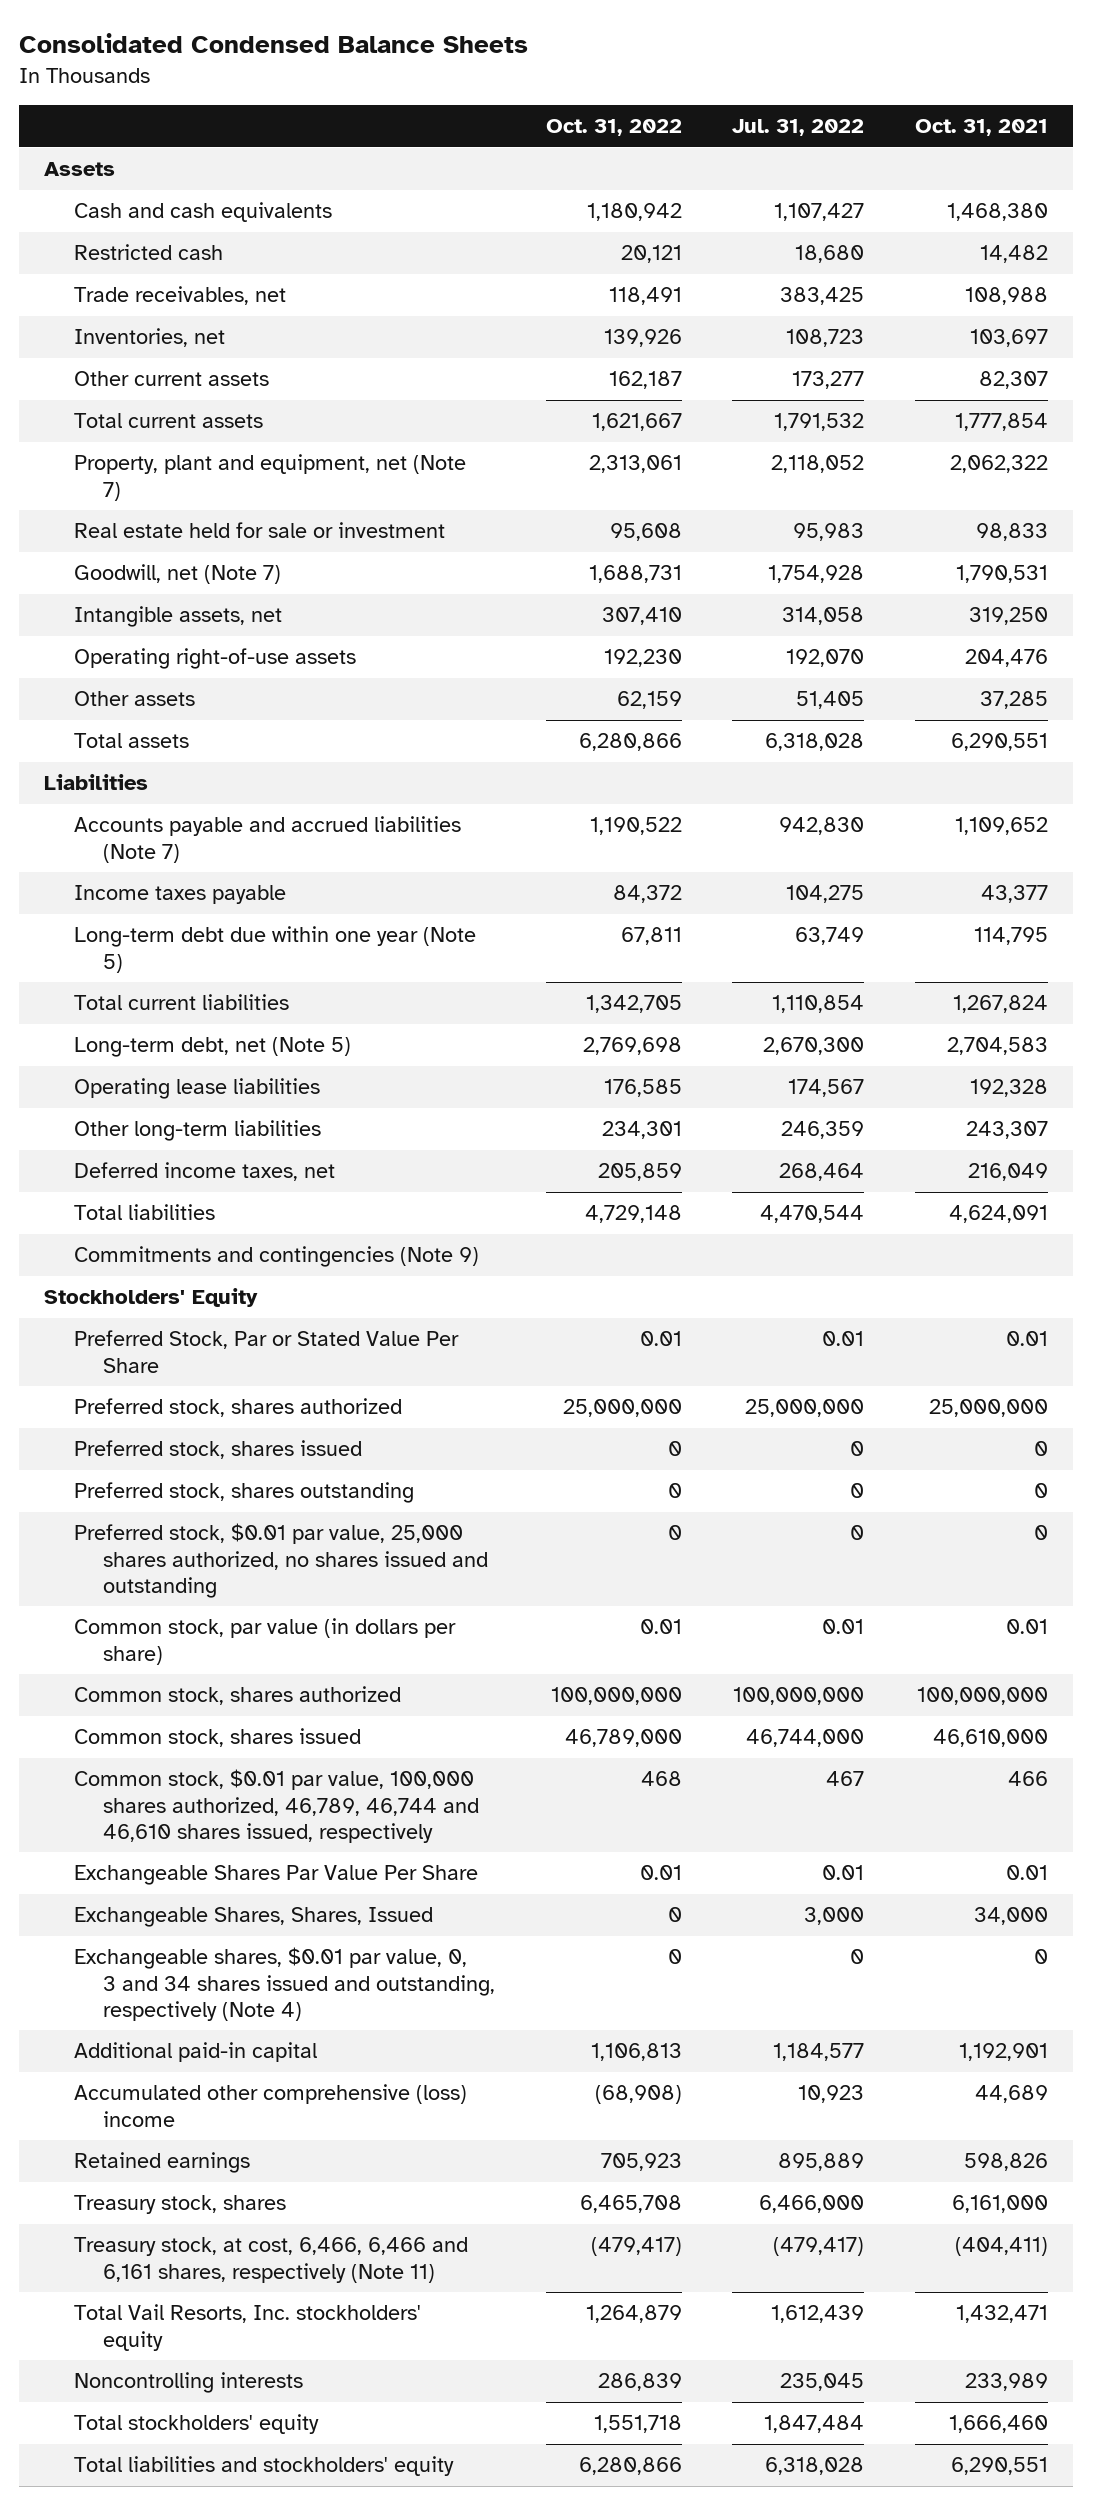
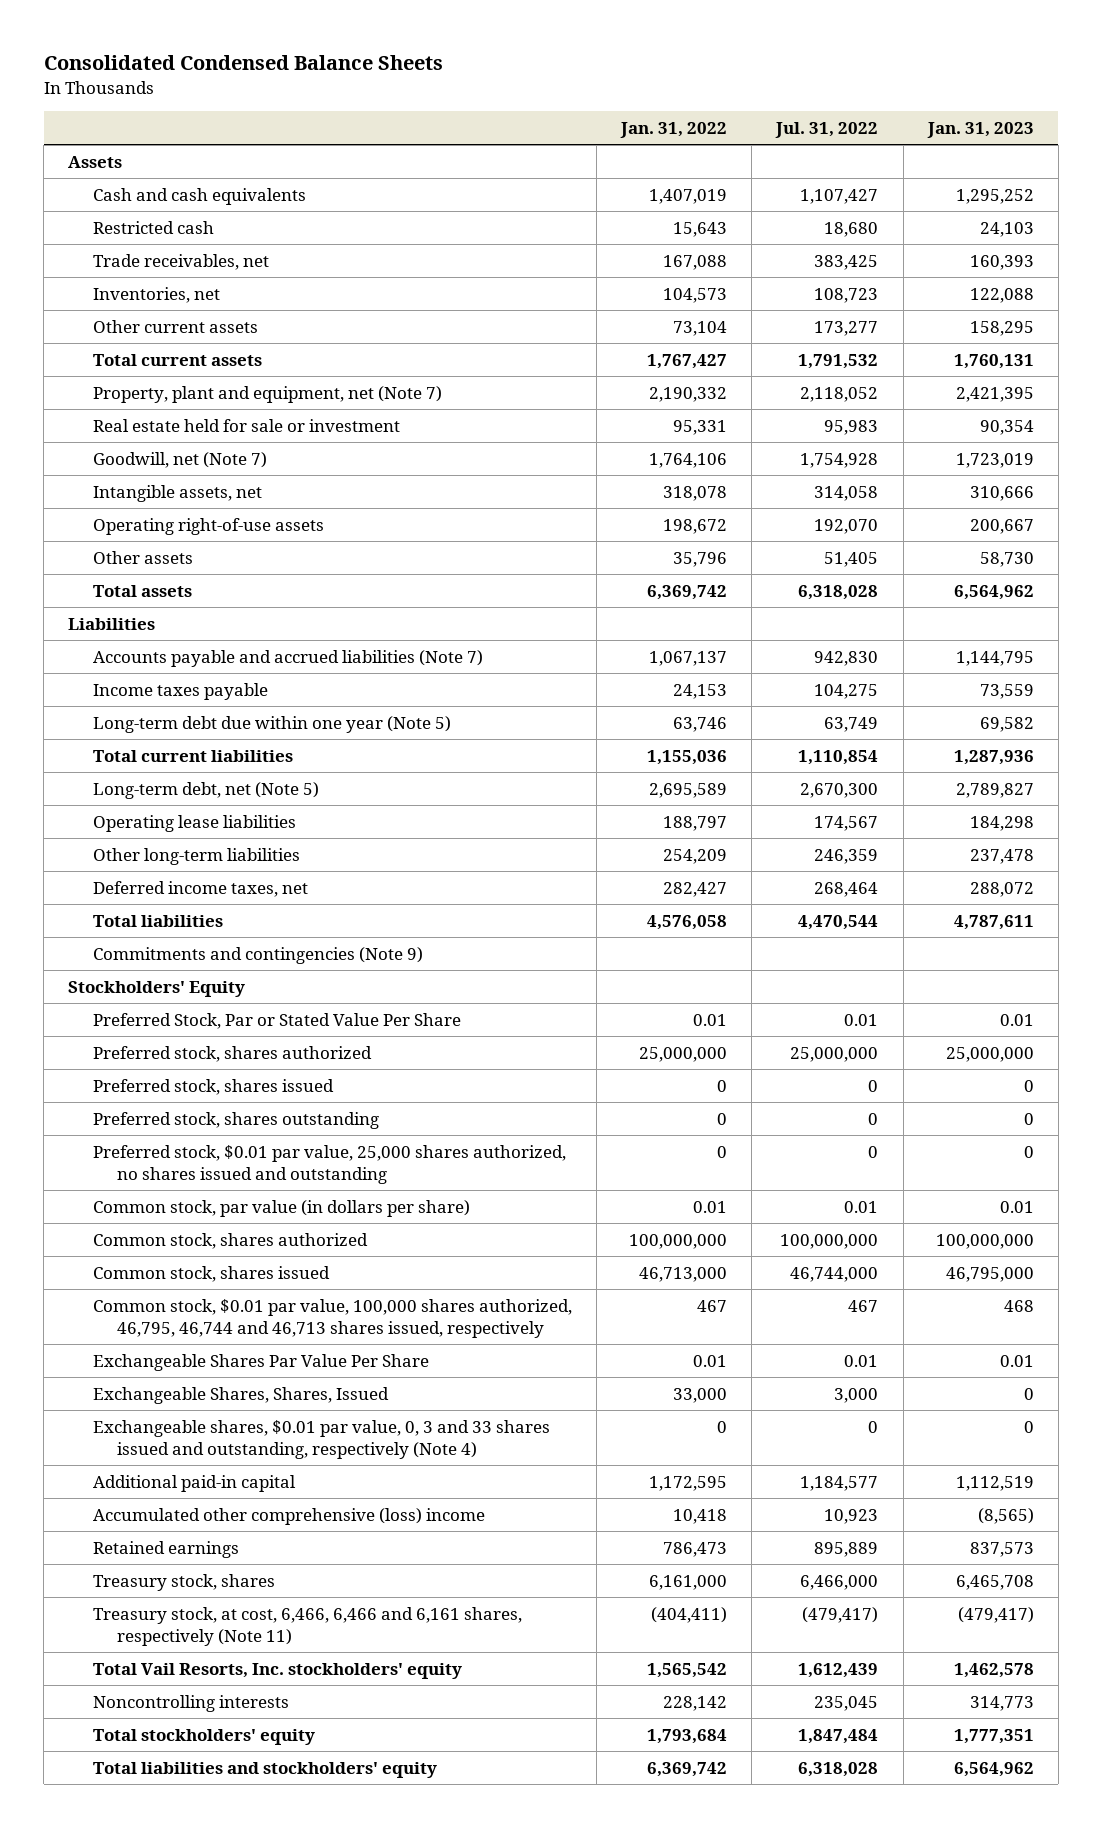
[545,119,682,137] Oct. 31, 2022 -> none
[915,119,1049,137] Oct. 31, 2021 -> none
none -> [619,121,727,138] Jan. 31, 2022
none -> [926,121,1034,138] Jan. 31, 2023
[73,1769,480,1843] Common stock, $0.01 par value, 100,000 shares authorized, 46,789, 46,744 and 46,610 shares issued, respectively -> [92,1298,572,1338] Common stock, $0.01 par value, 100,000 shares authorized, 46,795, 46,744 and 46,713 shares issued, respectively
[73,1947,496,2021] Exchangeable shares, $0.01 par value, 0, 3 and 34 shares issued and outstanding, respectively (Note 4) -> [92,1419,550,1459] Exchangeable shares, $0.01 par value, 0, 3 and 33 shares issued and outstanding, respectively (Note 4)

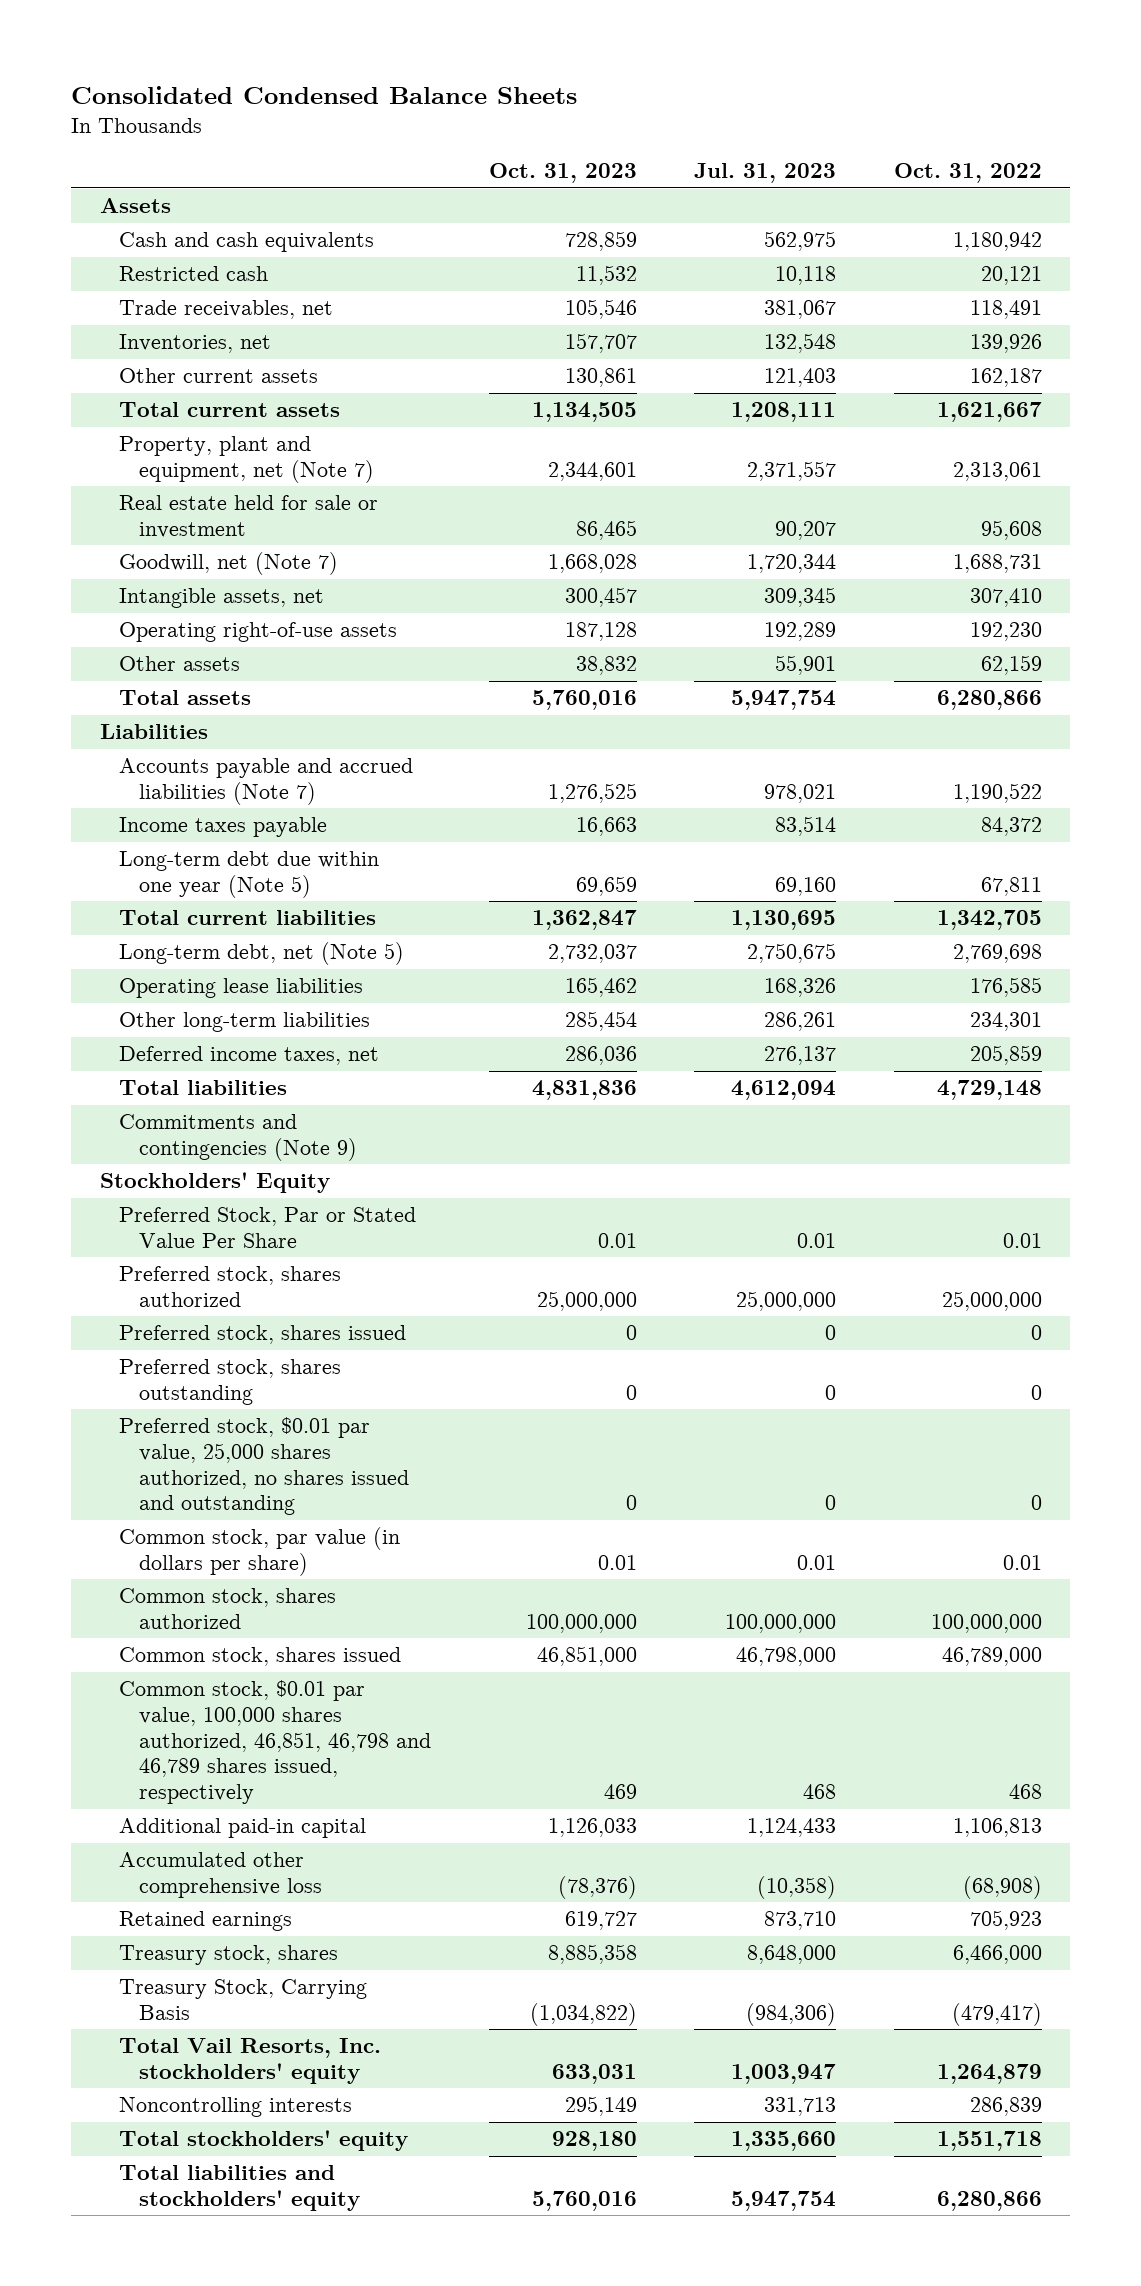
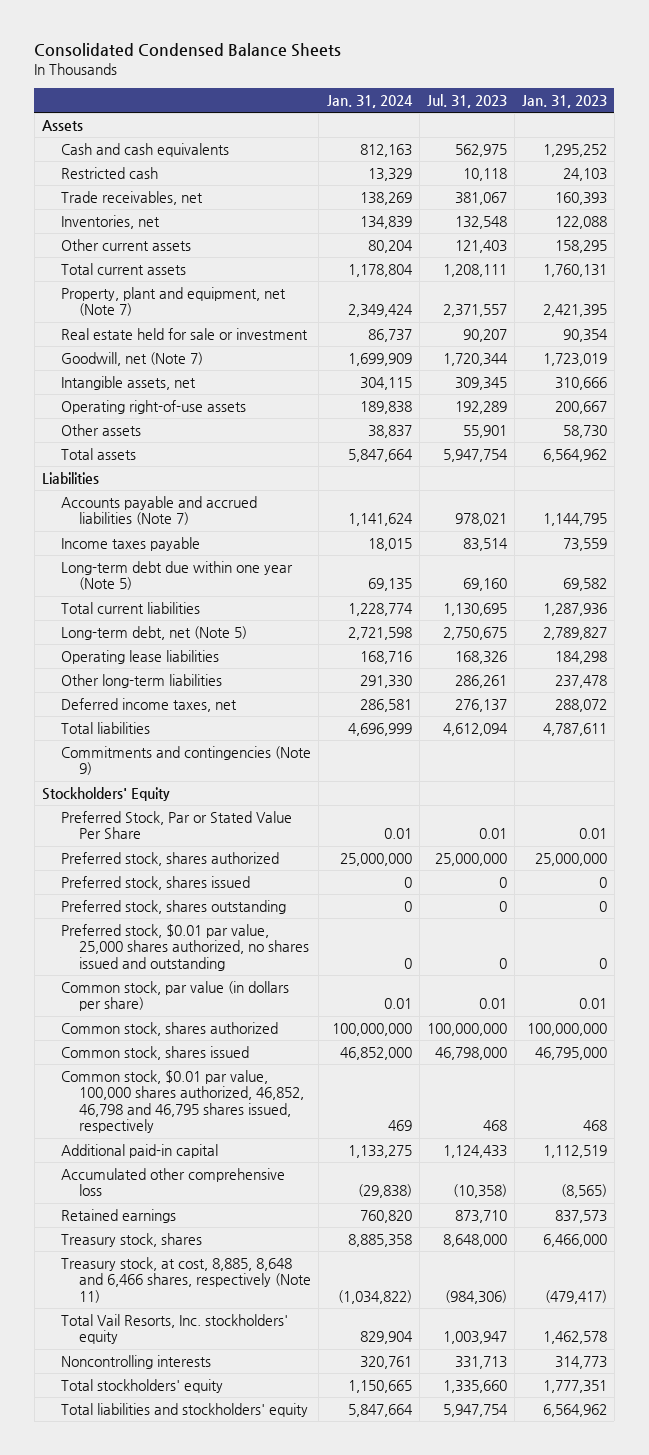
[488,163,637,184] Oct. 31, 2023 -> none
[893,163,1042,184] Oct. 31, 2022 -> none
none -> [326,94,413,108] Jan. 31, 2024
none -> [521,94,607,108] Jan. 31, 2023
[119,1680,432,1805] Common stock, $0.01 par value, 100,000 shares authorized, 46,851, 46,798 and 46,789 shares issued, respectively -> [60,1070,305,1134] Common stock, $0.01 par value, 100,000 shares authorized, 46,852, 46,798 and 46,795 shares issued, respectively
[119,1979,368,2020] Treasury Stock, Carrying Basis -> [60,1257,312,1303] Treasury stock, at cost, 8,885, 8,648 and 6,466 shares, respectively (Note 11)

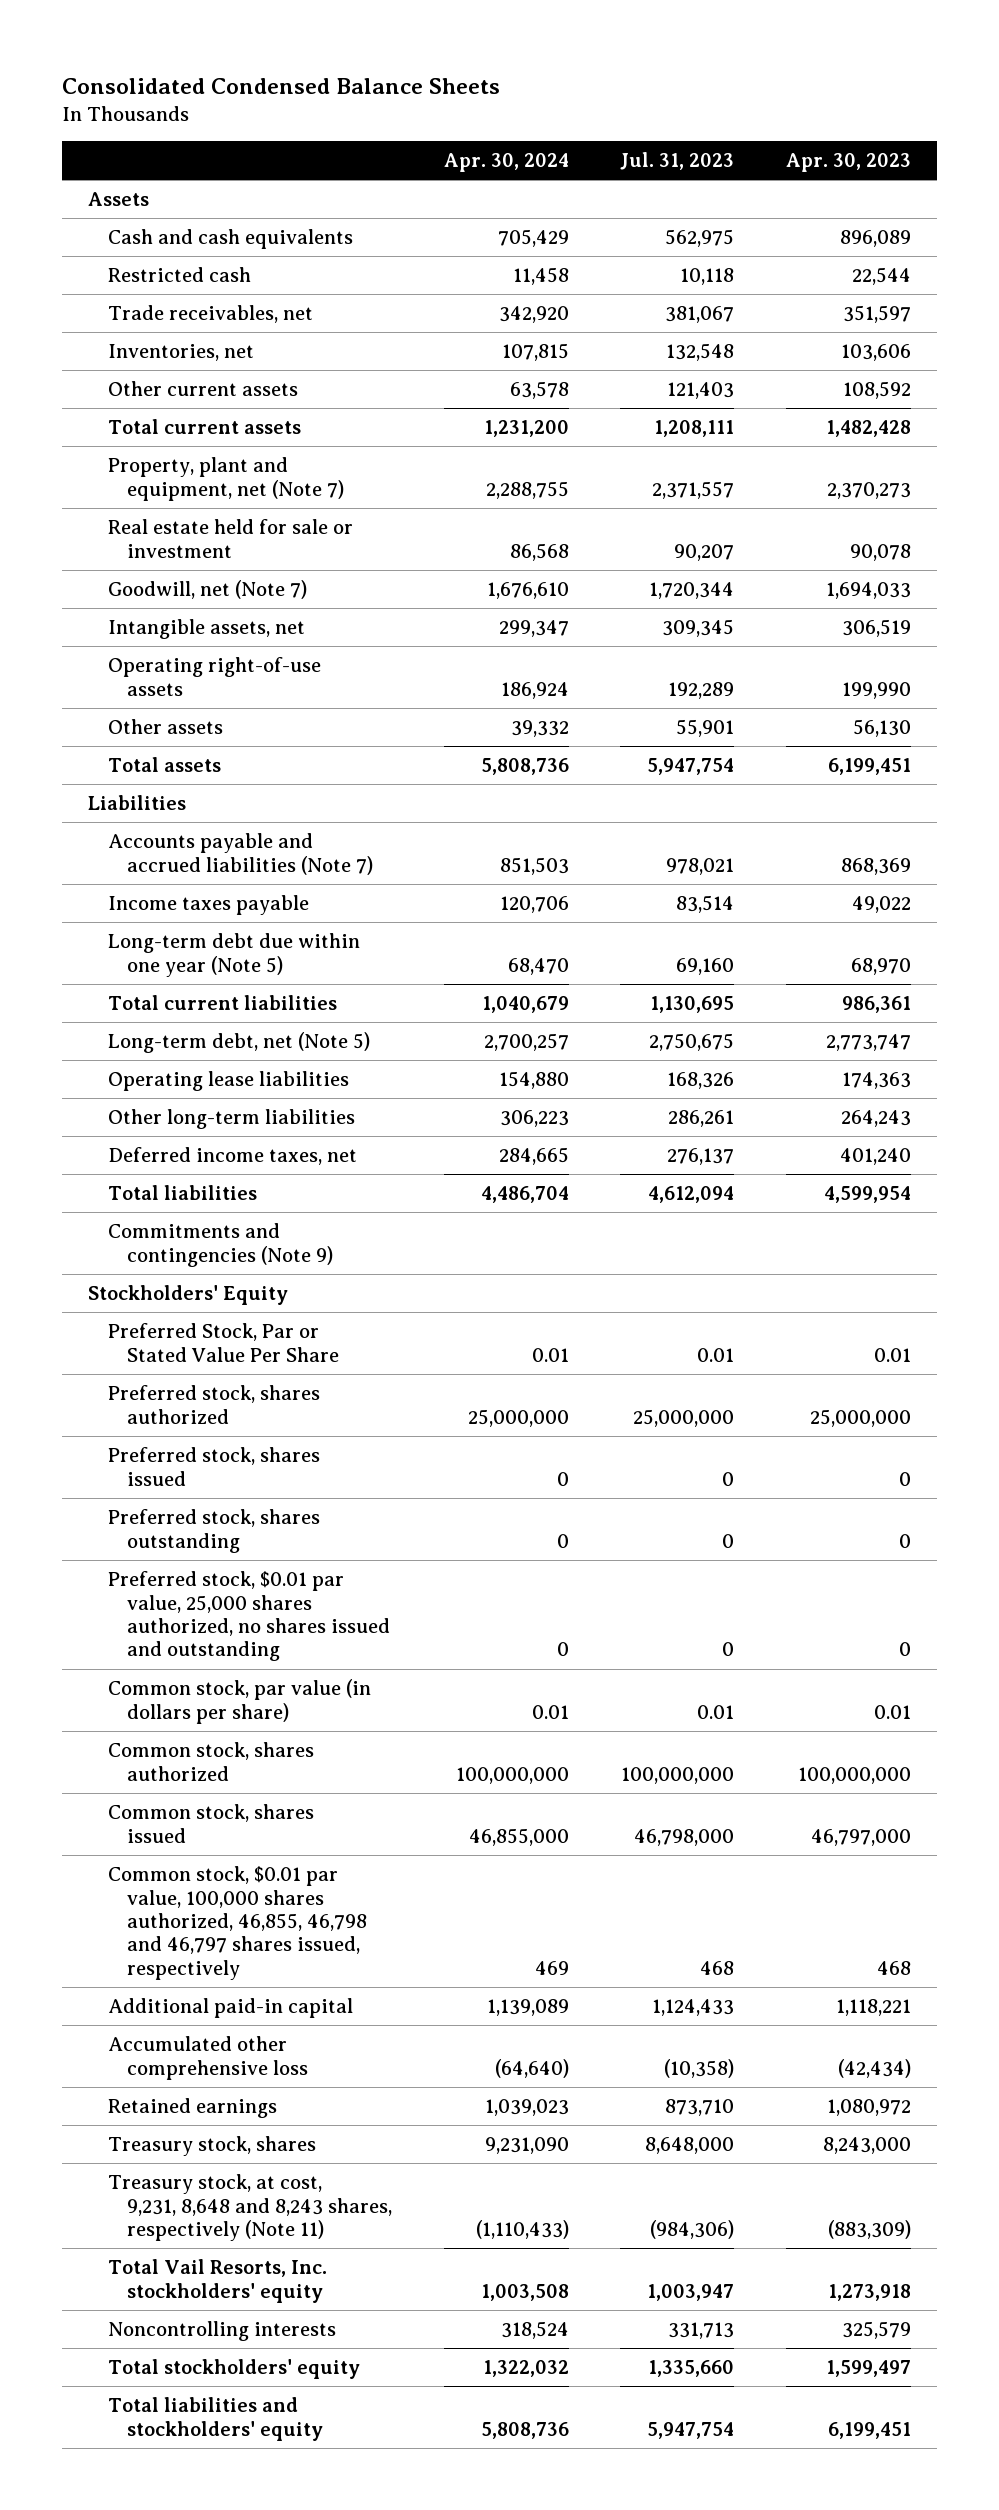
[326,94,413,108] Jan. 31, 2024 -> none
[521,94,607,108] Jan. 31, 2023 -> none
none -> [443,153,569,173] Apr. 30, 2024
none -> [785,153,911,173] Apr. 30, 2023
[60,1070,305,1134] Common stock, $0.01 par value, 100,000 shares authorized, 46,852, 46,798 and 46,795 shares issued, respectively -> [107,1866,368,1980] Common stock, $0.01 par value, 100,000 shares authorized, 46,855, 46,798 and 46,797 shares issued, respectively
[60,1257,312,1303] Treasury stock, at cost, 8,885, 8,648 and 6,466 shares, respectively (Note 11) -> [107,2174,393,2241] Treasury stock, at cost, 9,231, 8,648 and 8,243 shares, respectively (Note 11)

